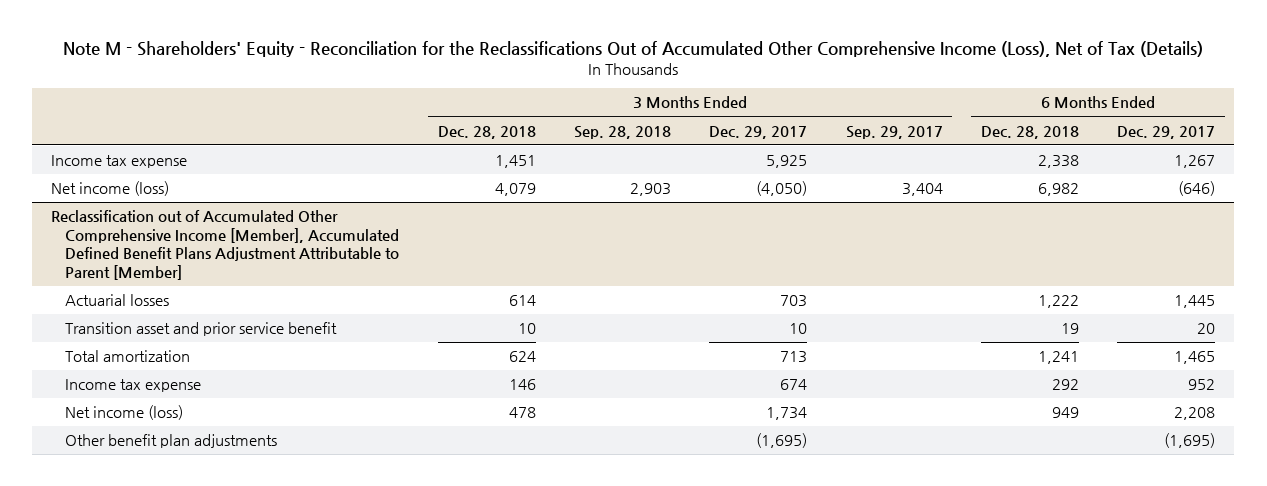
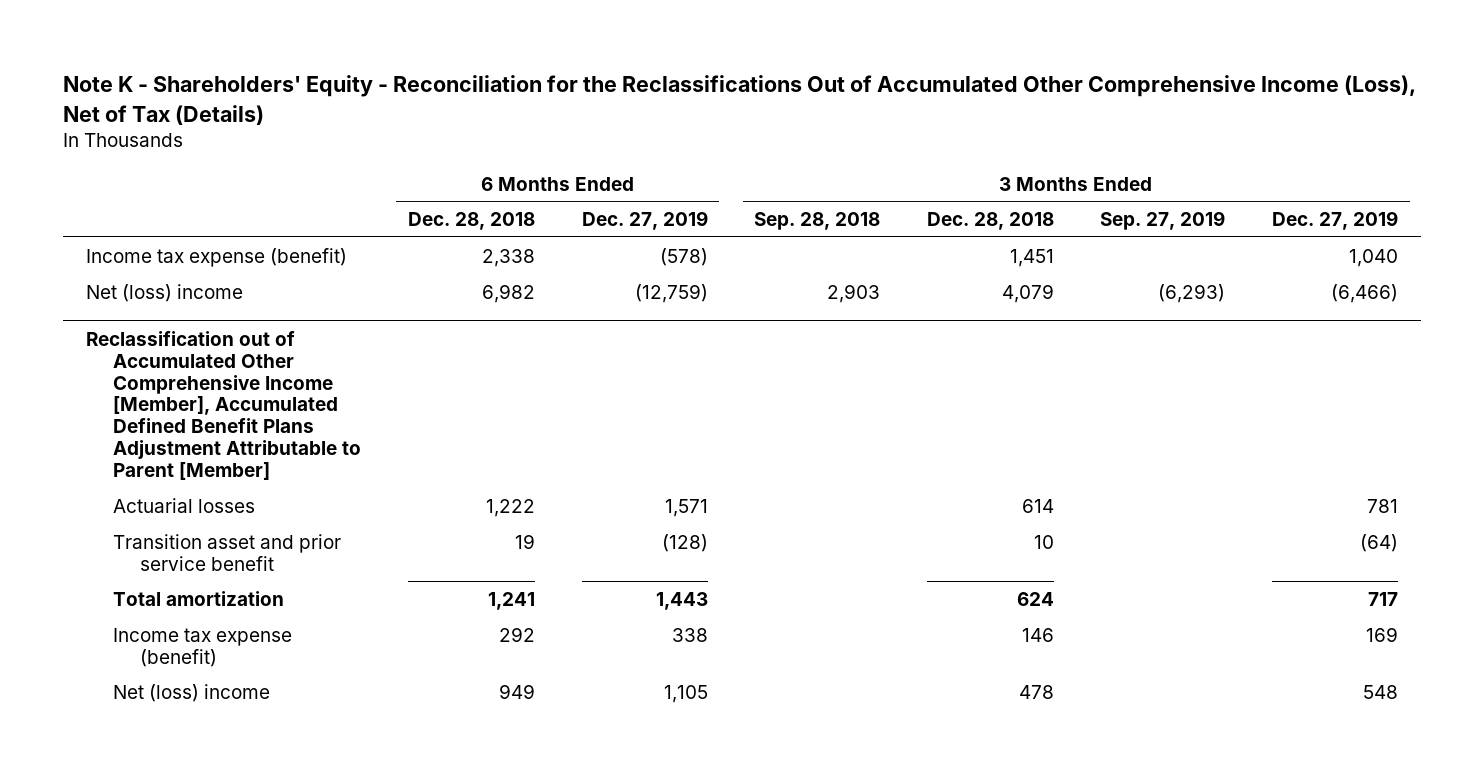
[63,41,1204,58] Note M - Shareholders' Equity - Reconciliation for the Reclassifications Out of Accumulated Other Comprehensive Income (Loss), Net of Tax (Details) -> [63,75,1417,125] Note K - Shareholders' Equity - Reconciliation for the Reclassifications Out of Accumulated Other Comprehensive Income (Loss), Net of Tax (Details)
[709,125,808,139] Dec. 29, 2017 -> none
[845,125,943,139] Sep. 29, 2017 -> none
[1117,125,1216,139] Dec. 29, 2017 -> none
none -> [581,211,708,231] Dec. 27, 2019
none -> [1100,211,1226,231] Sep. 27, 2019
none -> [1272,211,1399,231] Dec. 27, 2019
[51,155,188,169] Income tax expense -> [86,247,348,267] Income tax expense (benefit)
[51,181,170,197] Net income (loss) -> [86,283,244,302] Net (loss) income
[65,434,278,449] Other benefit plan adjustments -> none
[65,379,202,393] Income tax expense -> [113,627,293,667] Income tax expense (benefit)
[65,405,184,421] Net income (loss) -> [113,683,271,702] Net (loss) income

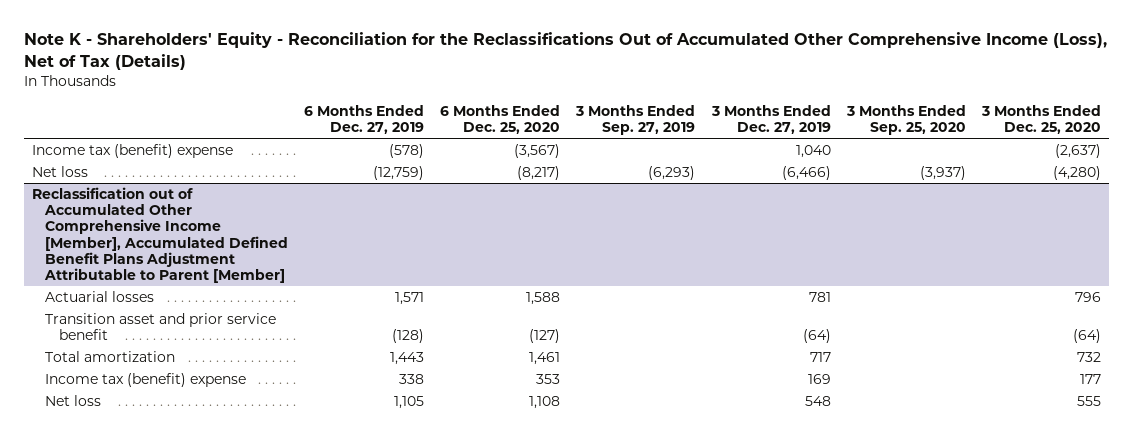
[407,212,535,231] Dec. 28, 2018 -> none
[754,212,881,231] Sep. 28, 2018 -> none
[926,212,1054,231] Dec. 28, 2018 -> none
none -> [440,105,561,135] 6 Months Ended Dec. 25, 2020
none -> [845,105,966,136] 3 Months Ended Sep. 25, 2020
none -> [980,105,1101,135] 3 Months Ended Dec. 25, 2020
[86,247,348,267] Income tax expense (benefit) -> [31,143,233,158] Income tax (benefit) expense
[86,283,244,302] Net (loss) income -> [31,165,88,177] Net loss
[113,627,293,667] Income tax expense (benefit) -> [45,372,247,387] Income tax (benefit) expense
[113,683,271,702] Net (loss) income -> [45,394,102,406] Net loss

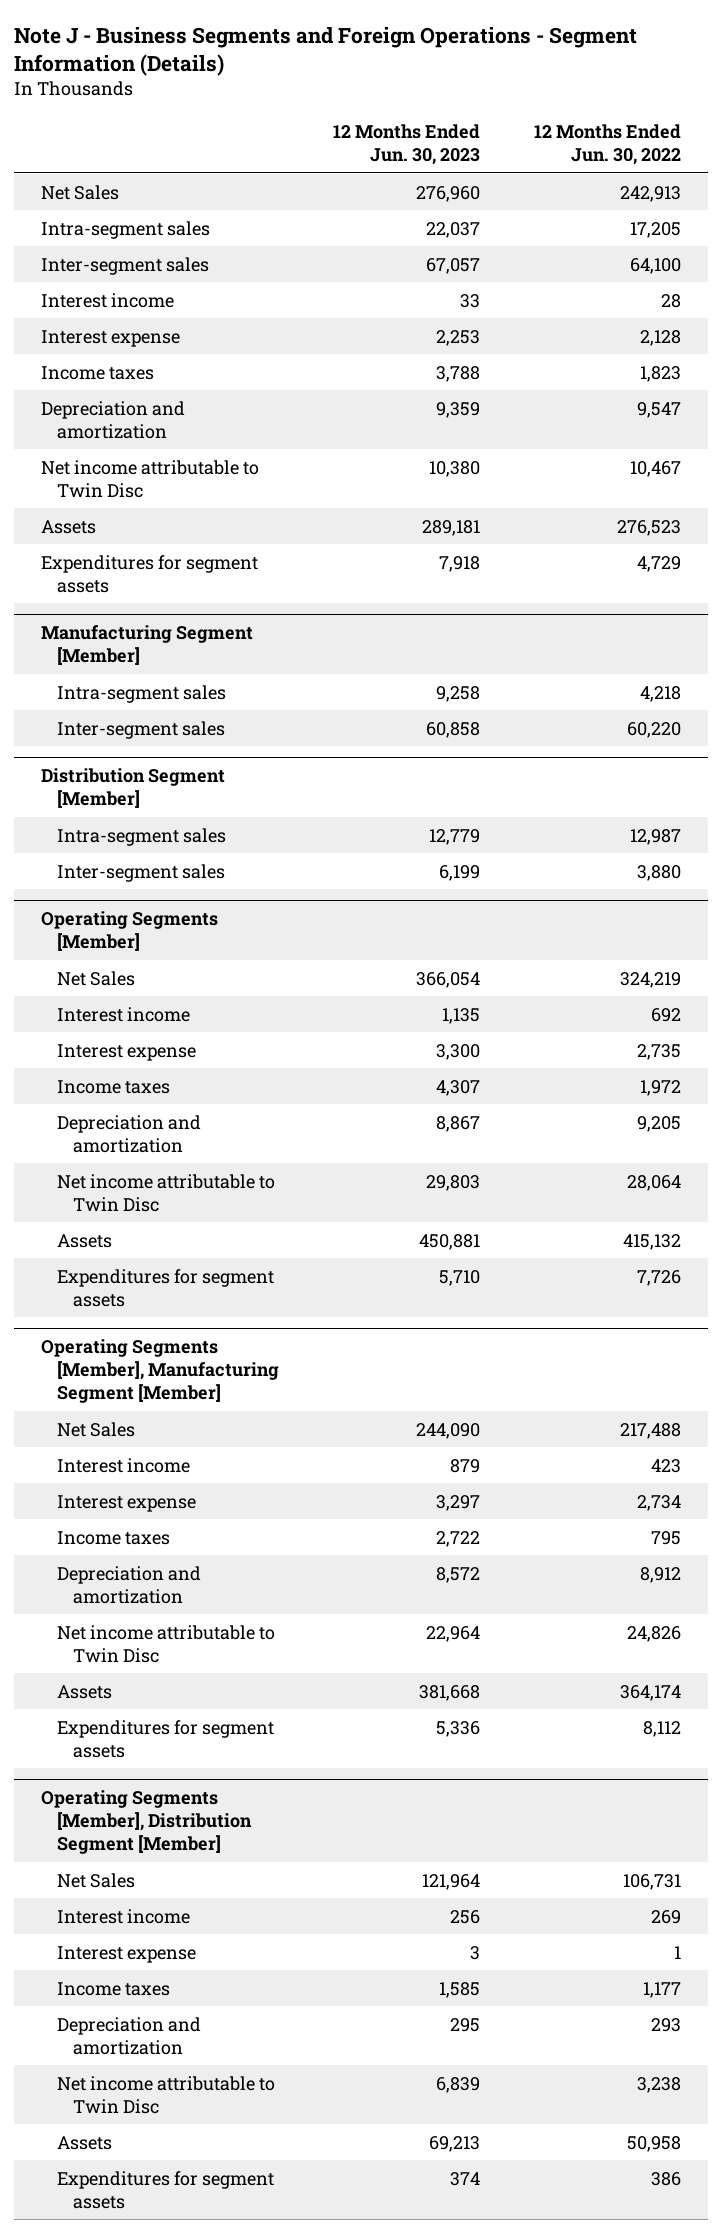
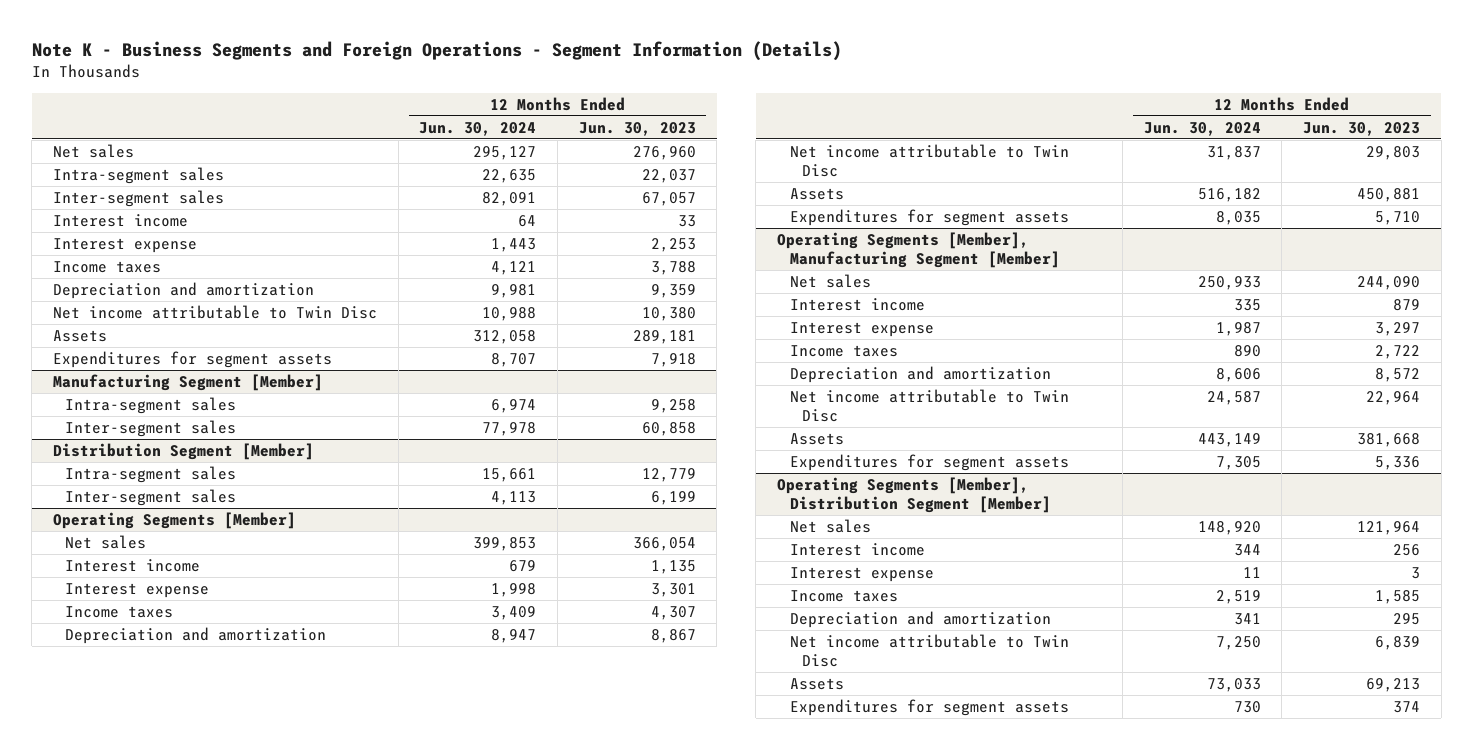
[14,26,638,76] Note J - Business Segments and Foreign Operations - Segment Information (Details) -> [31,40,842,61] Note K - Business Segments and Foreign Operations - Segment Information (Details)
[533,123,681,165] 12 Months Ended Jun. 30, 2022 -> none
none -> [419,121,537,136] Jun. 30, 2024
[41,184,120,200] Net Sales -> [52,144,134,159] Net sales
[57,970,136,986] Net Sales -> [65,535,147,550] Net sales
[435,1043,480,1060] 3,300 -> [650,583,696,598] 3,301
[57,1421,136,1437] Net Sales -> [789,274,871,289] Net sales
[57,1872,136,1888] Net Sales -> [789,519,871,534] Net sales

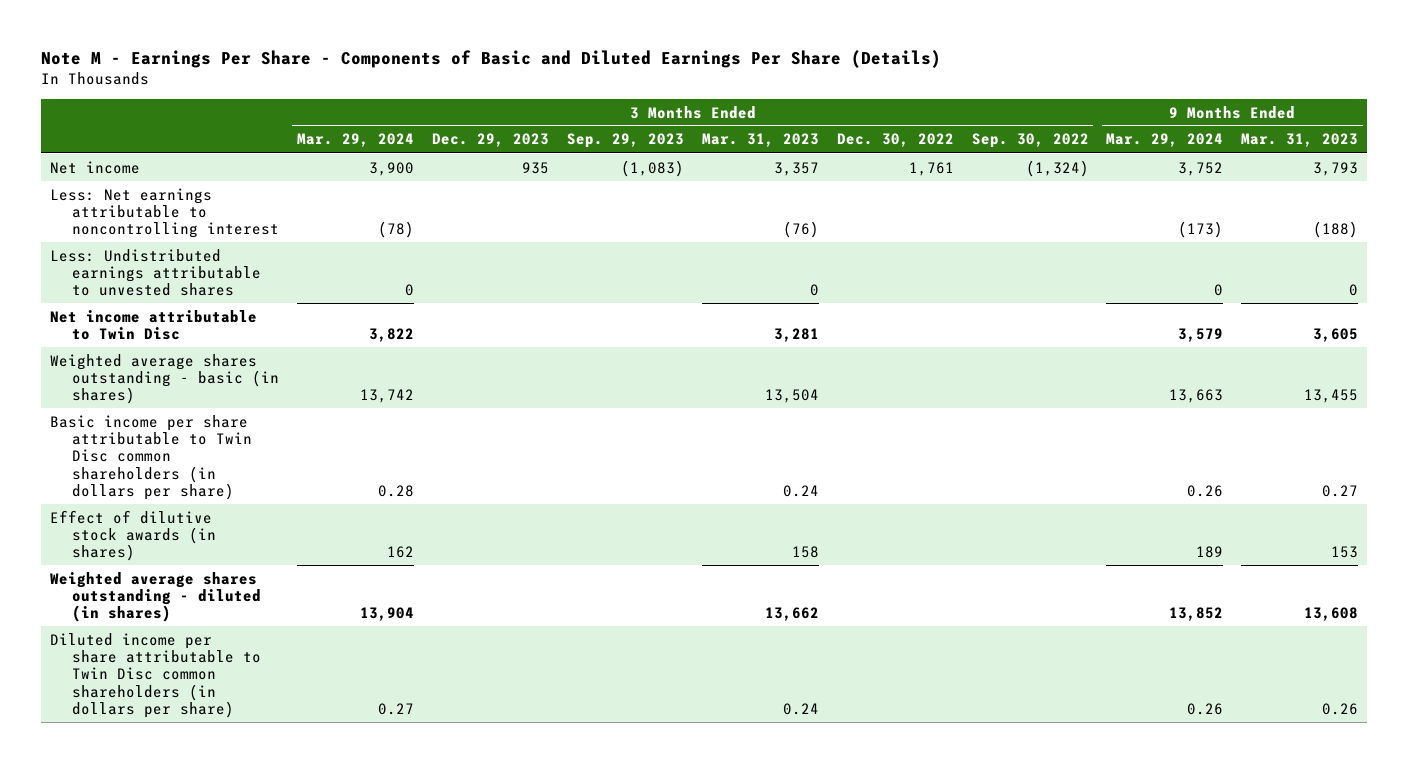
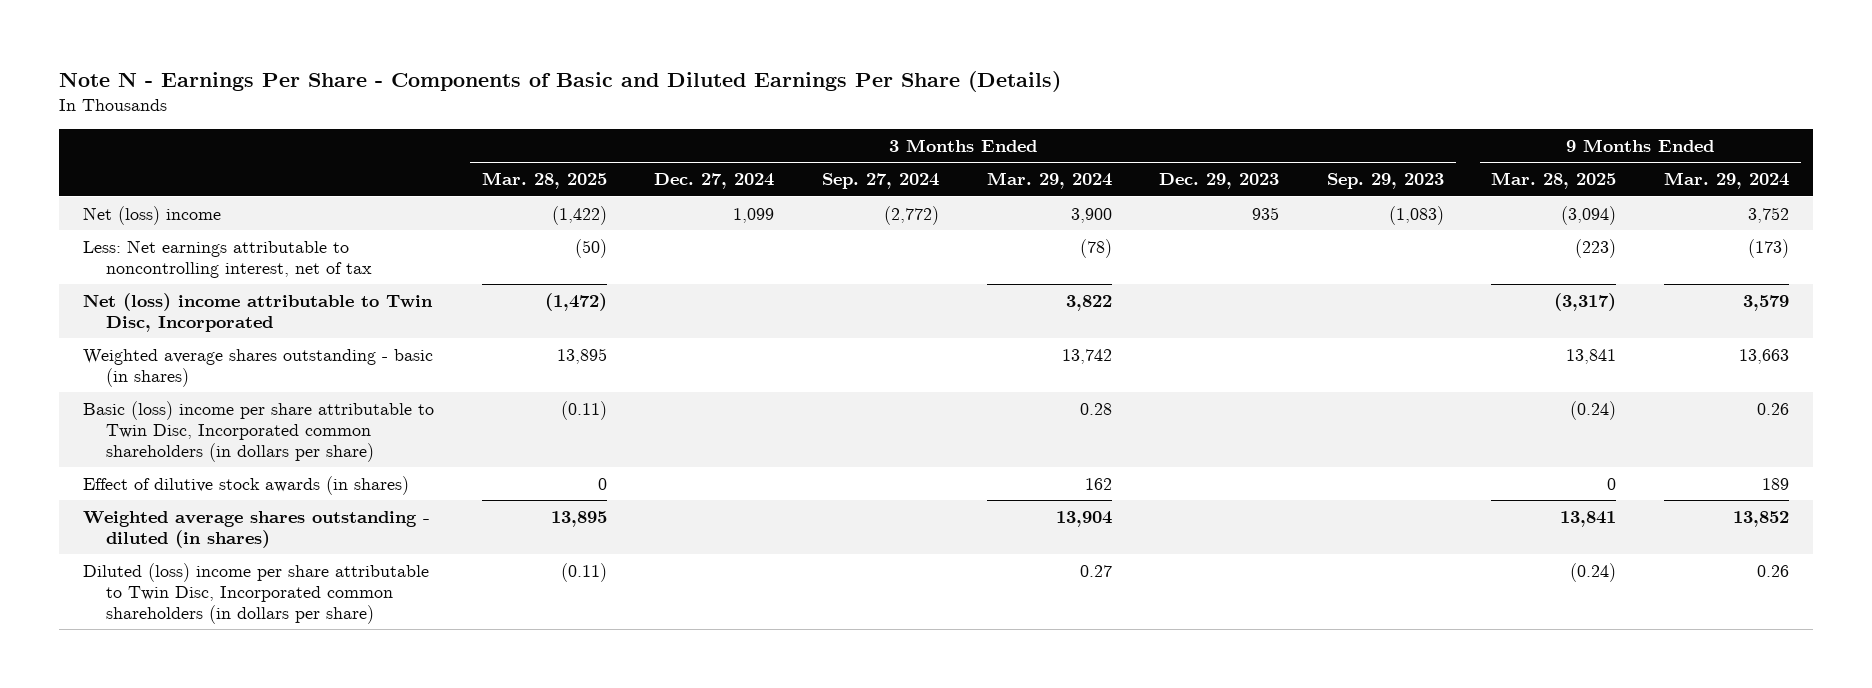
[41,50,942,69] Note M - Earnings Per Share - Components of Basic and Diluted Earnings Per Share (Details) -> [59,70,1062,92] Note N - Earnings Per Share - Components of Basic and Diluted Earnings Per Share (Details)
[701,133,819,148] Mar. 31, 2023 -> none
[836,133,954,148] Dec. 30, 2022 -> none
[971,133,1089,149] Sep. 30, 2022 -> none
[1241,133,1359,148] Mar. 31, 2023 -> none
none -> [481,172,607,190] Mar. 28, 2025
none -> [654,173,775,190] Dec. 27, 2024
none -> [821,173,939,190] Sep. 27, 2024
none -> [1491,172,1617,190] Mar. 28, 2025
[49,248,262,297] Less: Undistributed earnings attributable to unvested shares -> none
[49,160,140,174] Net income -> [83,205,222,225] Net (loss) income
[49,187,280,239] Less: Net earnings attributable to noncontrolling interest -> [83,239,372,278] Less: Net earnings attributable to noncontrolling interest, net of tax
[49,309,257,340] Net income attributable to Twin Disc -> [83,292,434,332] Net (loss) income attributable to Twin Disc, Incorporated
[49,414,253,501] Basic income per share attributable to Twin Disc common shareholders (in dollars per share) -> [83,400,435,462] Basic (loss) income per share attributable to Twin Disc, Incorporated common shareholders (in dollars per share)
[49,632,262,719] Diluted income per share attributable to Twin Disc common shareholders (in dollars per share) -> [83,562,430,624] Diluted (loss) income per share attributable to Twin Disc, Incorporated common shareholders (in dollars per share)

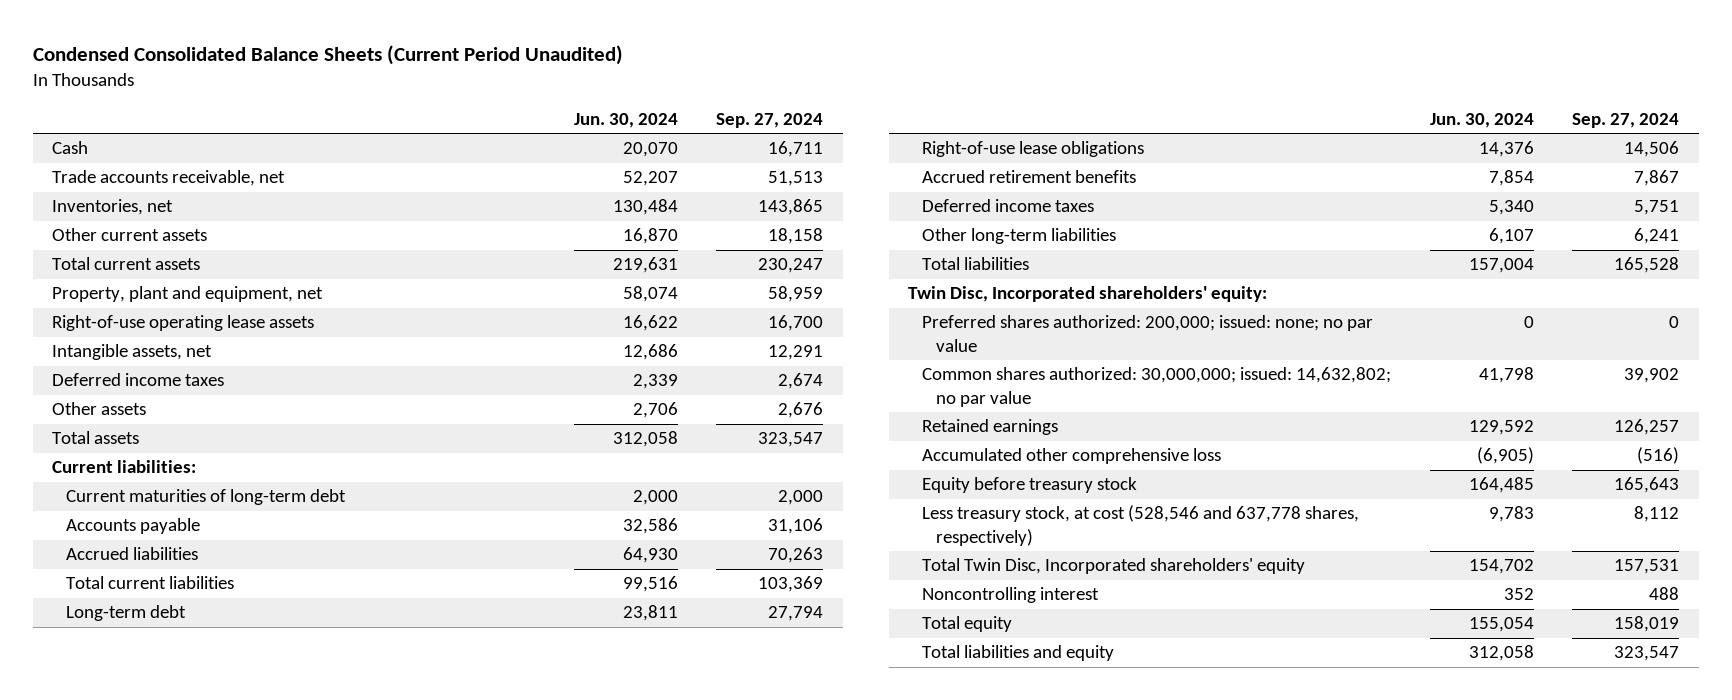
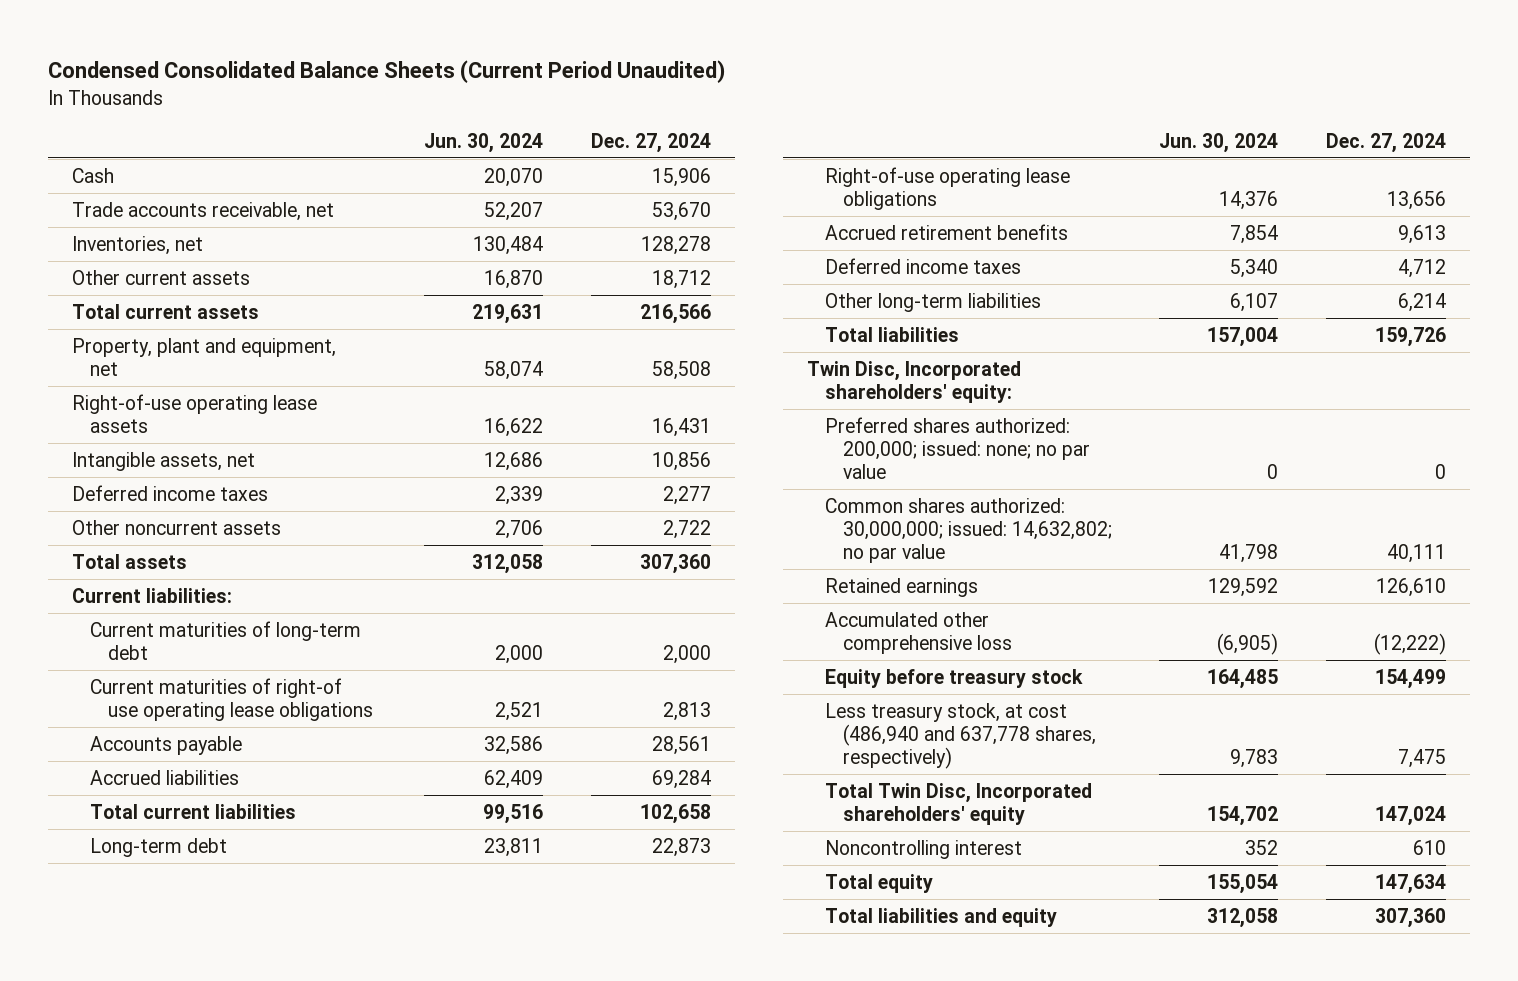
[716,112,824,128] Sep. 27, 2024 -> none
none -> [591,132,712,153] Dec. 27, 2024
[52,402,147,416] Other assets -> [72,519,282,535] Other noncurrent assets
none -> [89,677,373,721] Current maturities of right-of use operating lease obligations
[622,547,678,564] 64,930 -> [484,769,544,789] 62,409
[922,141,1145,158] Right-of-use lease obligations -> [824,166,1070,210] Right-of-use operating lease obligations
[922,505,1360,546] Less treasury stock, at cost (528,546 and 637,778 shares, respectively) -> [824,702,1096,769] Less treasury stock, at cost (486,940 and 637,778 shares, respectively)

